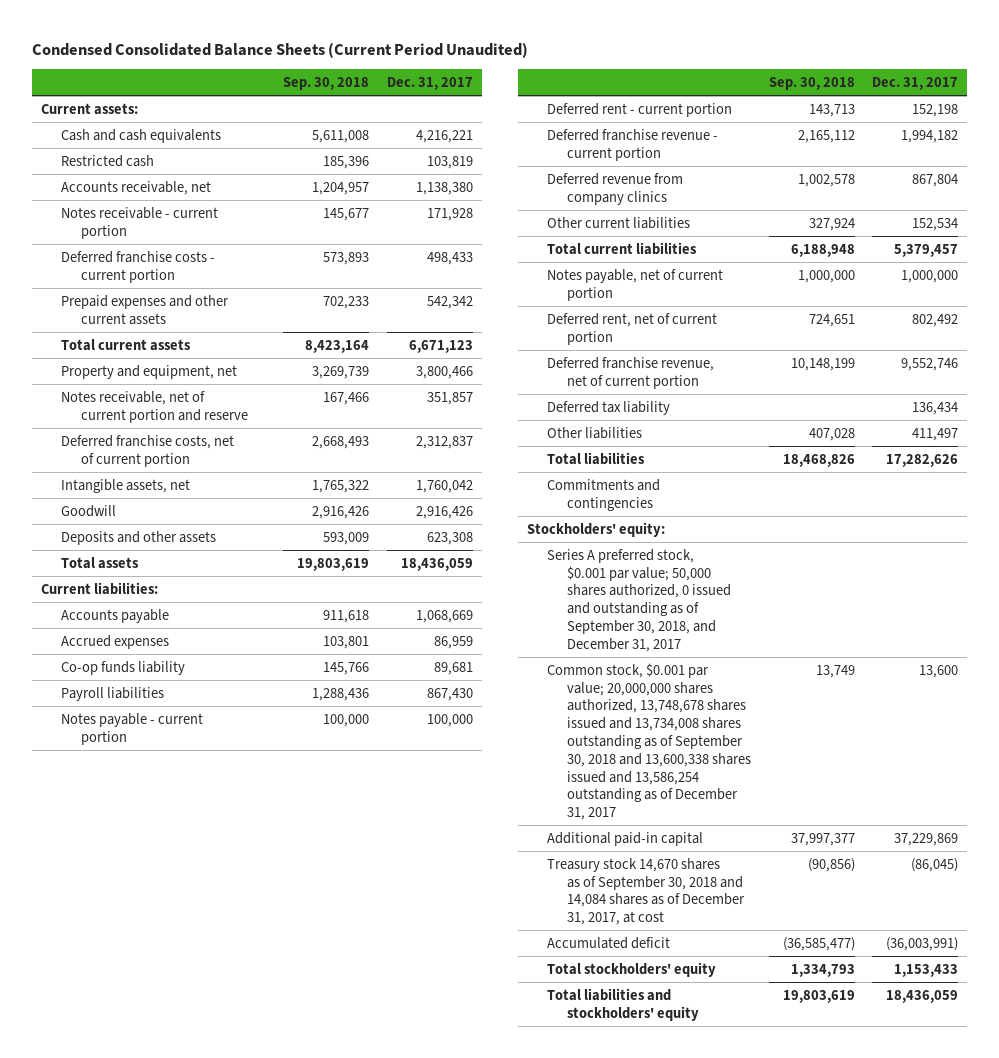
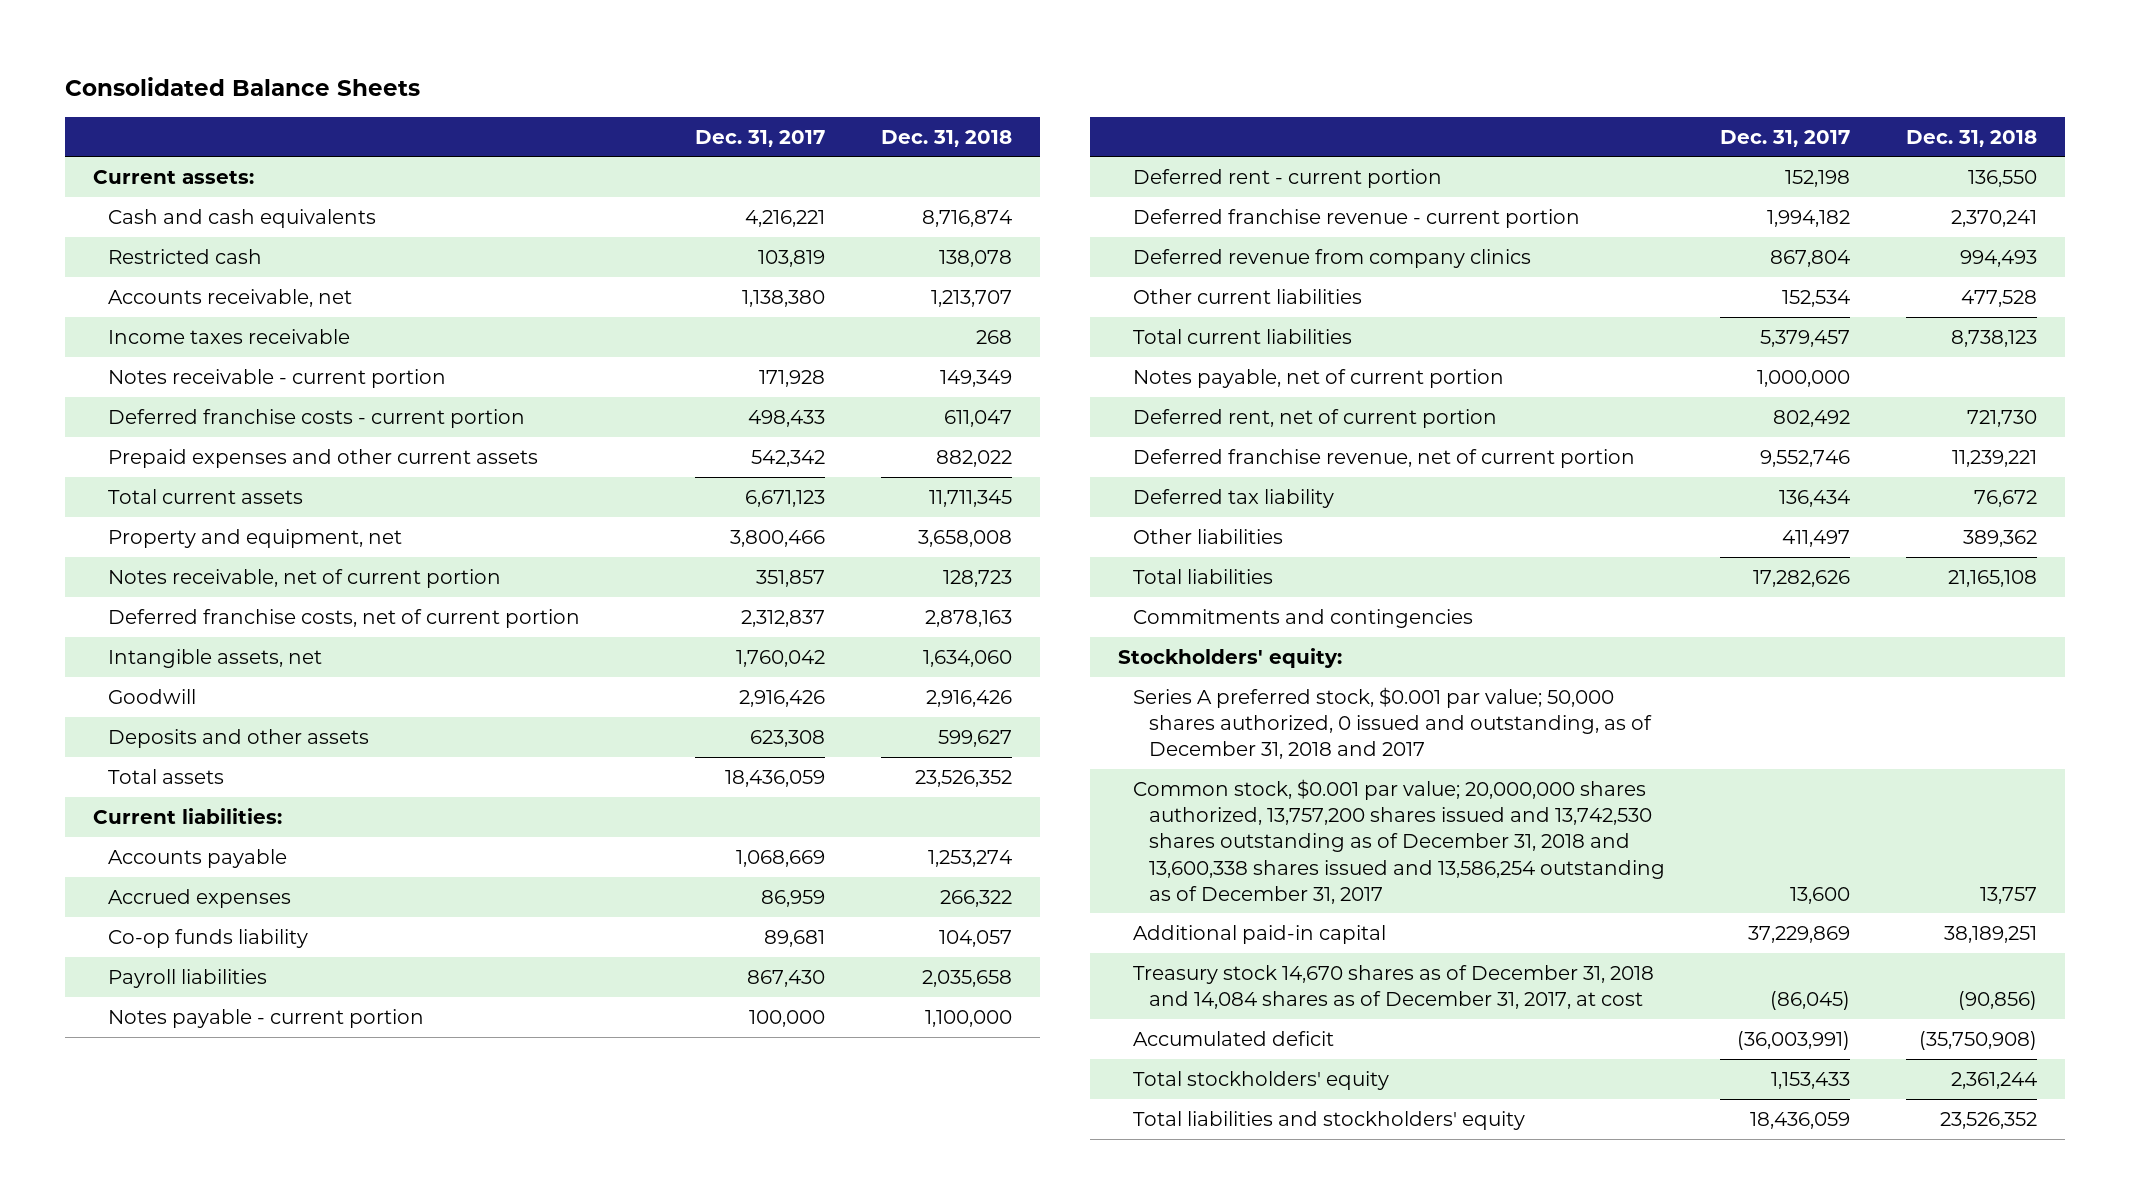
[32,41,529,58] Condensed Consolidated Balance Sheets (Current Period Unaudited) -> [65,77,421,97] Consolidated Balance Sheets
[282,76,369,90] Sep. 30, 2018 -> none
none -> [880,129,1012,147] Dec. 31, 2018
none -> [108,328,351,344] Income taxes receivable
[61,390,249,423] Notes receivable, net of current portion and reserve -> [108,568,502,588] Notes receivable, net of current portion
[546,548,731,652] Series A preferred stock, $0.001 par value; 50,000 shares authorized, 0 issued and outstanding as of September 30, 2018, and December 31, 2017 -> [1133,686,1652,760] Series A preferred stock, $0.001 par value; 50,000 shares authorized, 0 issued and outstanding, as of December 31, 2018 and 2017
[546,662,751,821] Common stock, $0.001 par value; 20,000,000 shares authorized, 13,748,678 shares issued and 13,734,008 shares outstanding as of September 30, 2018 and 13,600,338 shares issued and 13,586,254 outstanding as of December 31, 2017 -> [1133,778,1665,904] Common stock, $0.001 par value; 20,000,000 shares authorized, 13,757,200 shares issued and 13,742,530 shares outstanding as of December 31, 2018 and 13,600,338 shares issued and 13,586,254 outstanding as of December 31, 2017
[546,857,745,926] Treasury stock 14,670 shares as of September 30, 2018 and 14,084 shares as of December 31, 2017, at cost -> [1133,964,1655,1010] Treasury stock 14,670 shares as of December 31, 2018 and 14,084 shares as of December 31, 2017, at cost

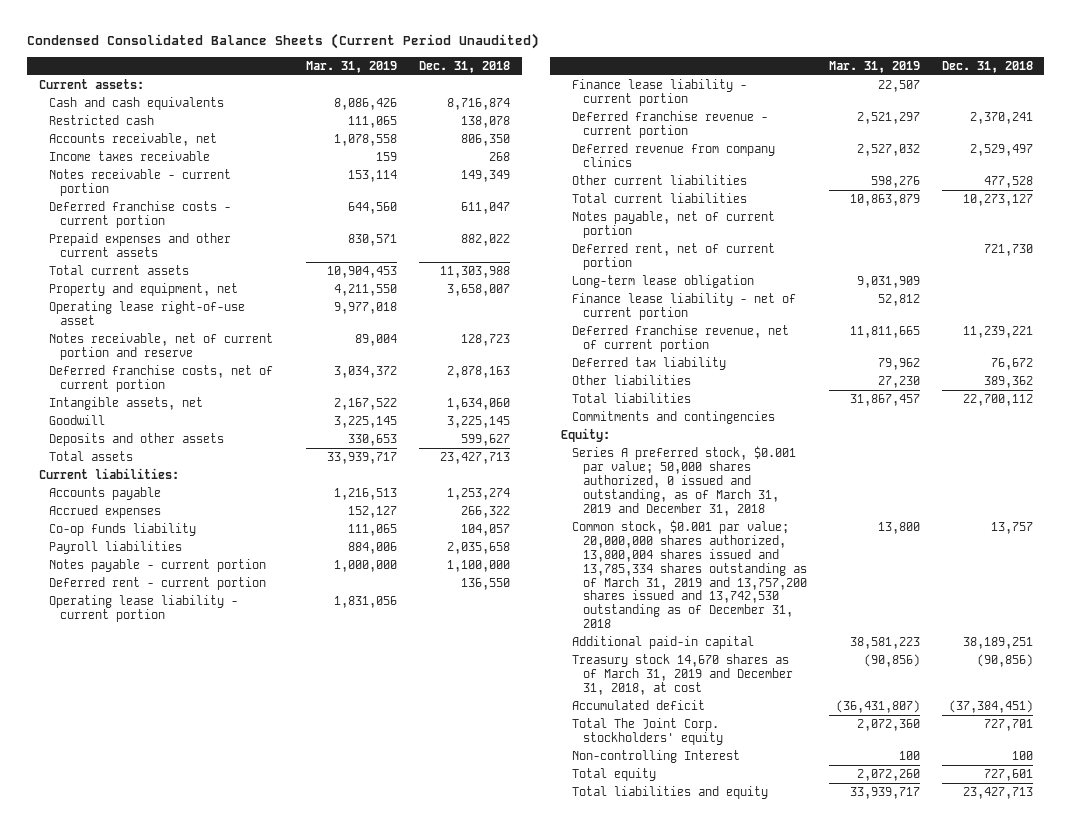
[65,77,421,97] Consolidated Balance Sheets -> [27,33,540,50] Condensed Consolidated Balance Sheets (Current Period Unaudited)
[695,129,826,147] Dec. 31, 2017 -> none
none -> [306,60,398,73] Mar. 31, 2019
[930,289,1012,307] 1,213,707 -> [461,134,511,147] 806,350
[928,489,1012,507] 11,711,345 -> [440,266,511,279] 11,303,988
[917,529,1012,547] 3,658,008 -> [447,284,511,297] 3,658,007
none -> [49,301,246,325] Operating lease right-of-use asset
[108,568,502,588] Notes receivable, net of current portion -> [49,333,274,360] Notes receivable, net of current portion and reserve
[925,689,1012,707] 2,916,426 -> [447,416,511,429] 3,225,145
[914,769,1012,787] 23,526,352 -> [440,452,511,465] 23,427,713
none -> [49,595,239,622] Operating lease liability - current portion
none -> [571,79,747,106] Finance lease liability - current portion
[1960,249,2038,267] 994,493 -> [970,144,1034,157] 2,529,497
[1951,329,2038,347] 8,738,123 -> [963,194,1034,207] 10,273,127
none -> [571,275,754,289] Long-term lease obligation
none -> [571,293,796,320] Finance lease liability - net of current portion
[1948,569,2038,587] 21,165,108 -> [963,394,1034,407] 22,700,112
[1118,647,1343,668] Stockholders' equity: -> [561,428,611,443] Equity:
[1133,686,1652,760] Series A preferred stock, $0.001 par value; 50,000 shares authorized, 0 issued and outstanding, as of December 31, 2018 and 2017 -> [571,446,796,516] Series A preferred stock, $0.001 par value; 50,000 shares authorized, 0 issued and outstanding, as of March 31, 2019 and December 31, 2018
[1133,778,1665,904] Common stock, $0.001 par value; 20,000,000 shares authorized, 13,757,200 shares issued and 13,742,530 shares outstanding as of December 31, 2018 and 13,600,338 shares issued and 13,586,254 outstanding as of December 31, 2017 -> [571,520,807,629] Common stock, $0.001 par value; 20,000,000 shares authorized, 13,800,004 shares issued and 13,785,334 shares outstanding as of March 31, 2019 and 13,757,200 shares issued and 13,742,530 outstanding as of December 31, 2018
[1133,964,1655,1010] Treasury stock 14,670 shares as of December 31, 2018 and 14,084 shares as of December 31, 2017, at cost -> [571,654,793,695] Treasury stock 14,670 shares as of March 31, 2019 and December 31, 2018, at cost
[1919,1030,2038,1050] (35,750,908) -> [949,700,1034,714] (37,384,451)
[1133,1070,1390,1090] Total stockholders' equity -> [571,718,723,745] Total The Joint Corp. stockholders' equity
[1951,1071,2038,1089] 2,361,244 -> [984,719,1034,732] 727,701
none -> [571,750,740,764] Non-controlling Interest
none -> [571,768,656,782] Total equity
[1133,1110,1526,1130] Total liabilities and stockholders' equity -> [571,786,768,800] Total liabilities and equity
[1940,1111,2038,1129] 23,526,352 -> [963,787,1034,800] 23,427,713

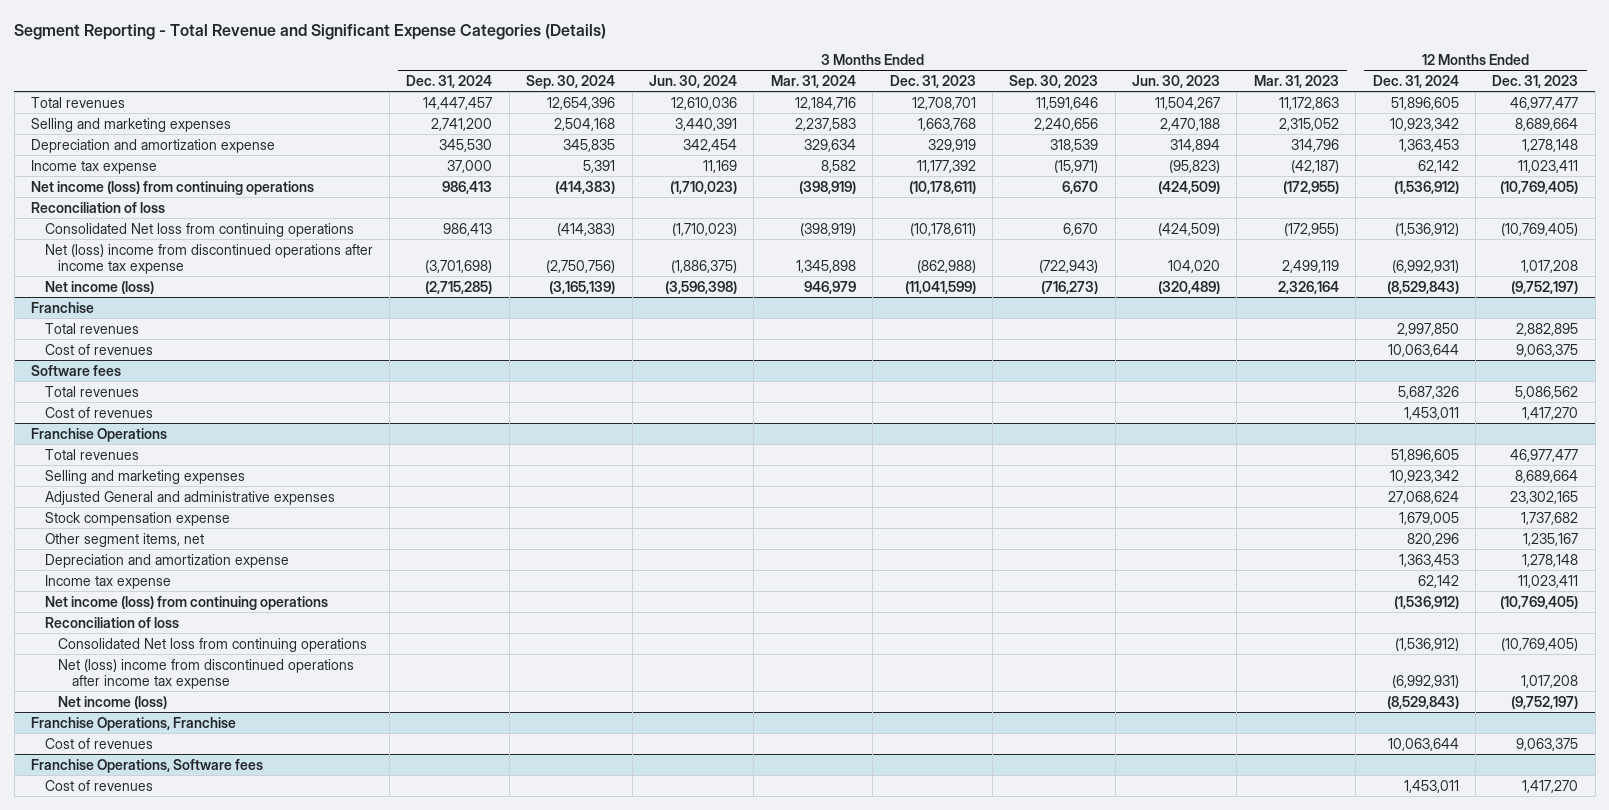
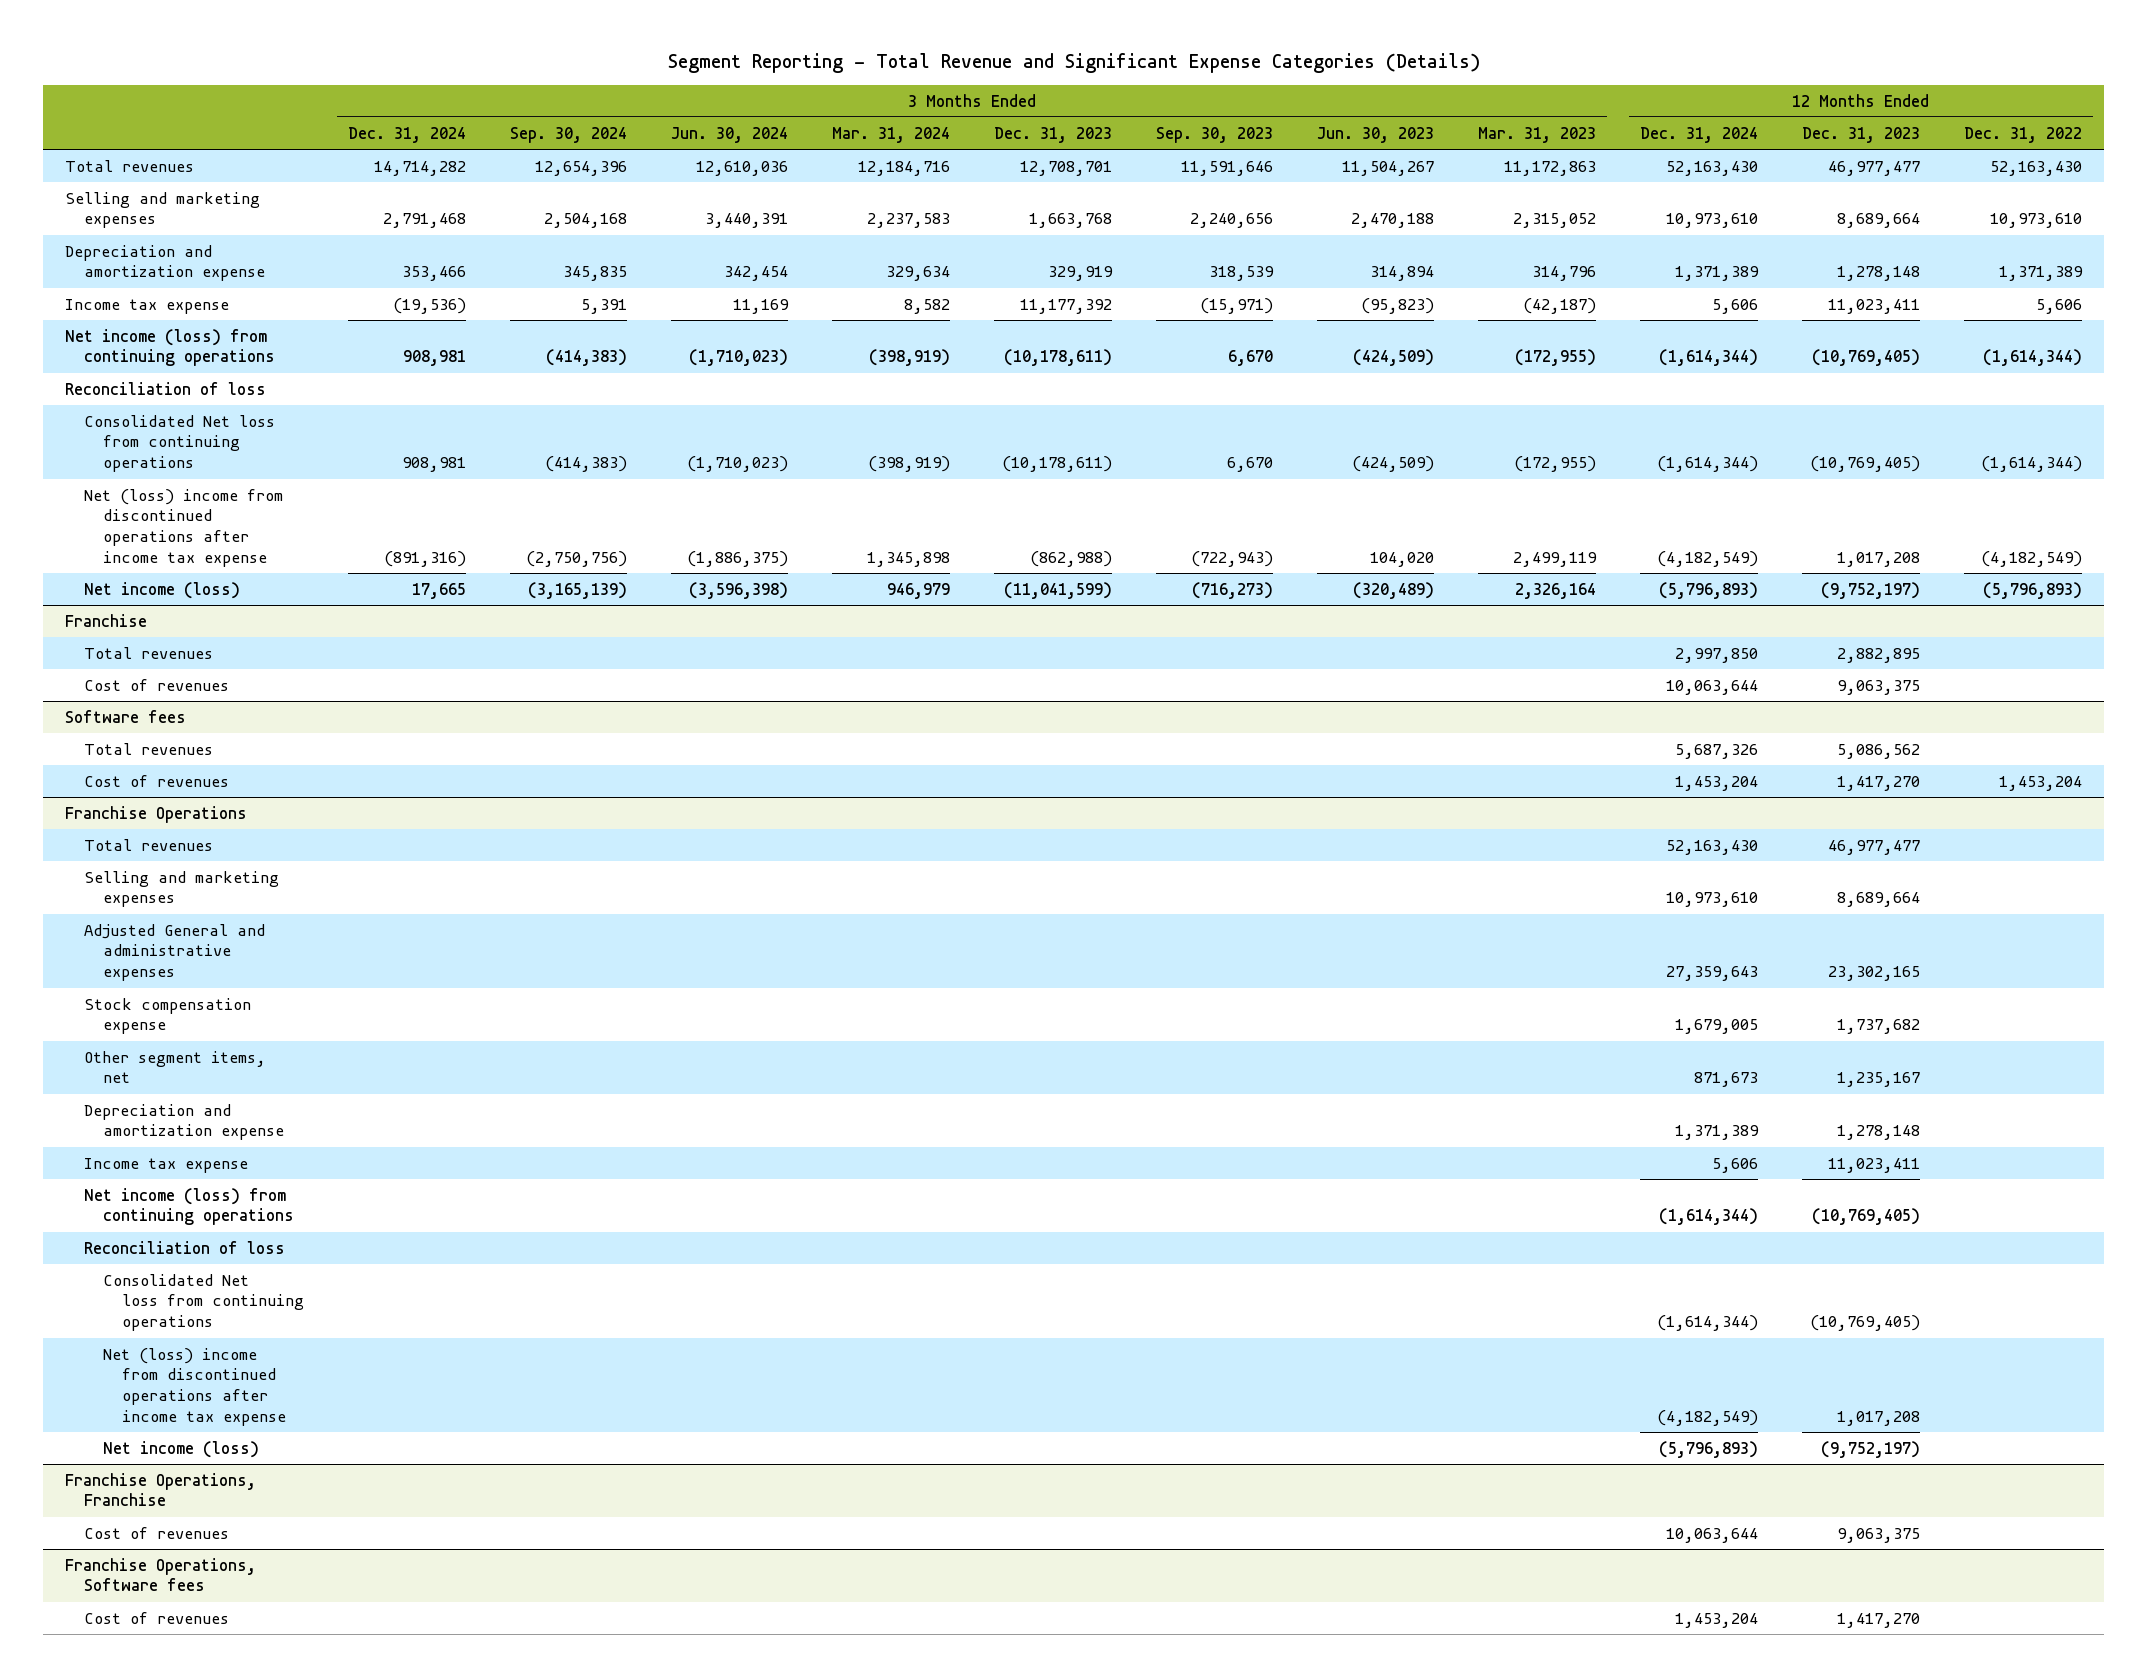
none -> [1964,126,2083,143] Dec. 31, 2022
[423,96,493,110] 14,447,457 -> [374,160,467,176] 14,714,282
[1390,96,1459,110] 51,896,605 -> [1666,160,1759,176] 52,163,430
[431,117,493,131] 2,741,200 -> [383,213,467,229] 2,791,468
[1389,117,1459,131] 10,923,342 -> [1666,213,1759,229] 10,973,610
[439,138,493,152] 345,530 -> [402,266,467,282] 353,466
[1398,138,1459,152] 1,363,453 -> [1675,266,1760,282] 1,371,389
[447,159,493,173] 37,000 -> [393,297,467,314] (19,536)
[1417,159,1459,173] 62,142 -> [1712,298,1759,314] 5,606
[442,180,493,194] 986,413 -> [403,350,467,367] 908,981
[1393,180,1459,194] (1,536,912) -> [1659,349,1759,367] (1,614,344)
[443,222,493,236] 986,413 -> [402,457,467,473] 908,981
[1394,222,1459,236] (1,536,912) -> [1657,456,1759,473] (1,614,344)
[425,260,493,274] (3,701,698) -> [384,550,467,567] (891,316)
[1391,260,1459,274] (6,992,931) -> [1657,550,1759,567] (4,182,549)
[425,280,493,294] (2,715,285) -> [412,582,467,599] 17,665
[1386,280,1459,294] (8,529,843) -> [1659,581,1759,599] (5,796,893)
[1403,406,1459,420] 1,453,011 -> [1675,775,1759,791] 1,453,204
[1390,448,1459,462] 51,896,605 -> [1666,839,1759,855] 52,163,430
[1389,469,1459,483] 10,923,342 -> [1666,892,1759,908] 10,973,610
[1387,490,1459,504] 27,068,624 -> [1666,966,1759,982] 27,359,643
[1406,532,1459,546] 820,296 -> [1694,1072,1759,1088] 871,673
[1398,553,1459,567] 1,363,453 -> [1675,1125,1760,1141] 1,371,389
[1417,574,1459,588] 62,142 -> [1712,1157,1759,1173] 5,606
[1393,595,1459,609] (1,536,912) -> [1659,1208,1759,1226] (1,614,344)
[1394,637,1459,651] (1,536,912) -> [1657,1315,1759,1332] (1,614,344)
[1391,675,1459,689] (6,992,931) -> [1657,1409,1759,1426] (4,182,549)
[1386,695,1459,709] (8,529,843) -> [1659,1440,1759,1458] (5,796,893)
[1403,779,1459,793] 1,453,011 -> [1675,1612,1759,1628] 1,453,204

